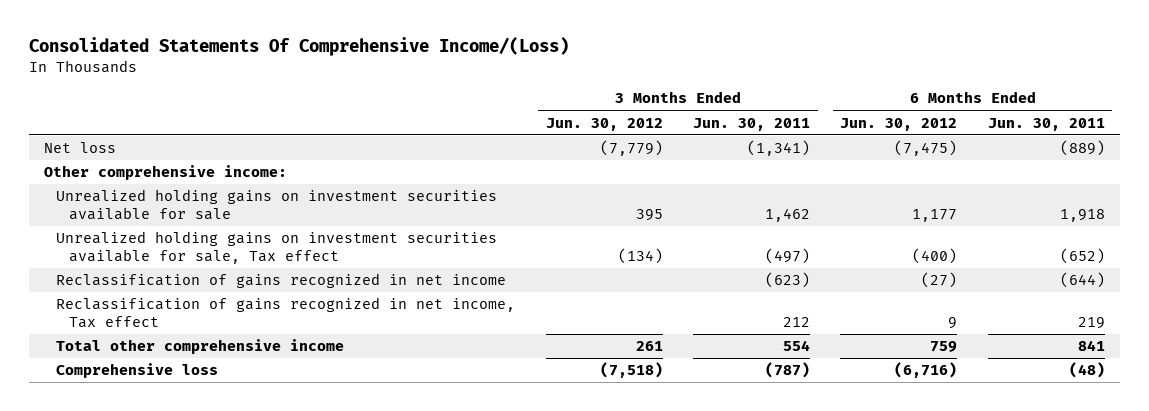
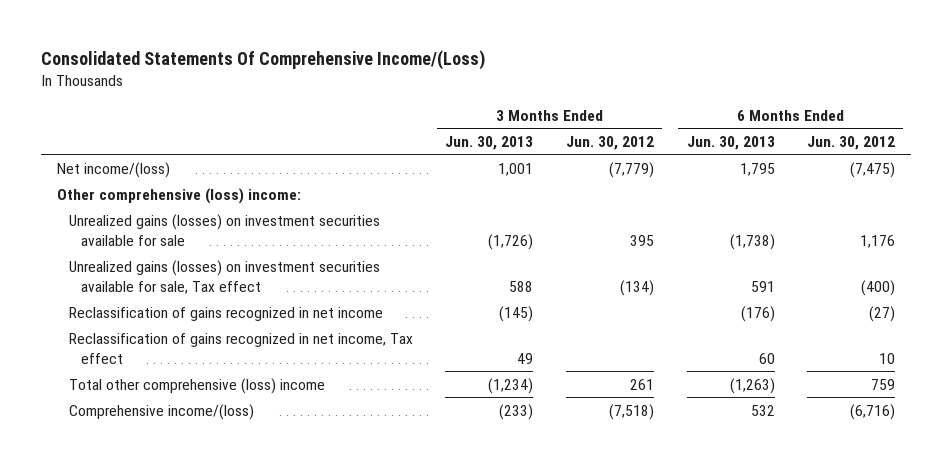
[693,117,811,131] Jun. 30, 2011 -> none
[987,117,1105,131] Jun. 30, 2011 -> none
none -> [445,135,534,150] Jun. 30, 2013
none -> [686,135,775,150] Jun. 30, 2013
[44,142,117,154] Net loss -> [56,161,170,178] Net income/(loss)
[44,165,288,181] Other comprehensive income: -> [56,187,301,204] Other comprehensive (loss) income:
[56,189,498,220] Unrealized holding gains on investment securities available for sale -> [68,213,380,246] Unrealized gains (losses) on investment securities available for sale
[912,208,958,222] 1,177 -> [860,234,896,248] 1,176
[56,231,498,264] Unrealized holding gains on investment securities available for sale, Tax effect -> [68,259,380,294] Unrealized gains (losses) on investment securities available for sale, Tax effect
[948,316,958,329] 9 -> [879,352,896,364] 10
[56,339,345,355] Total other comprehensive income -> [68,377,325,394] Total other comprehensive (loss) income
[56,363,219,379] Comprehensive loss -> [68,403,254,420] Comprehensive income/(loss)

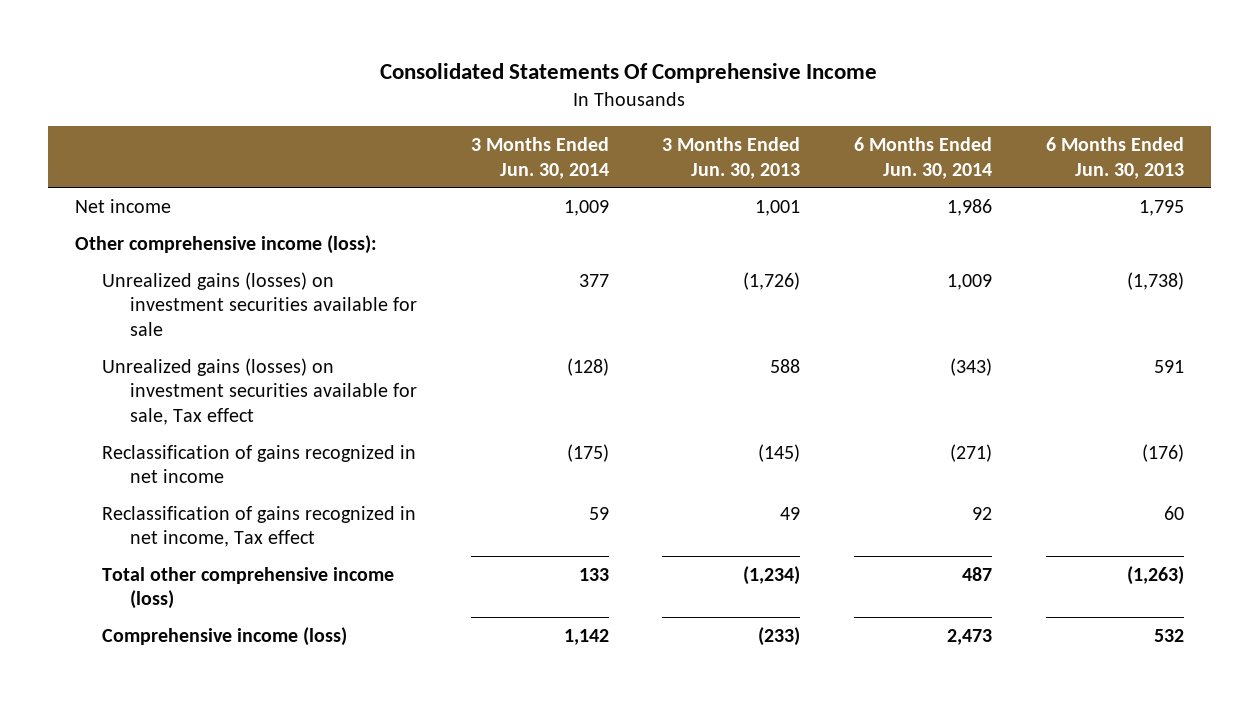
[40,50,485,71] Consolidated Statements Of Comprehensive Income/(Loss) -> [380,62,878,83] Consolidated Statements Of Comprehensive Income
[565,135,654,150] Jun. 30, 2012 -> none
[807,135,896,150] Jun. 30, 2012 -> none
none -> [470,137,609,179] 3 Months Ended Jun. 30, 2014
none -> [854,137,993,179] 6 Months Ended Jun. 30, 2014
[56,161,170,178] Net income/(loss) -> [74,198,171,213] Net income
[56,187,301,204] Other comprehensive (loss) income: -> [74,234,377,254] Other comprehensive income (loss):
[68,377,325,394] Total other comprehensive (loss) income -> [102,566,395,610] Total other comprehensive income (loss)
[68,403,254,420] Comprehensive income/(loss) -> [102,626,348,646] Comprehensive income (loss)

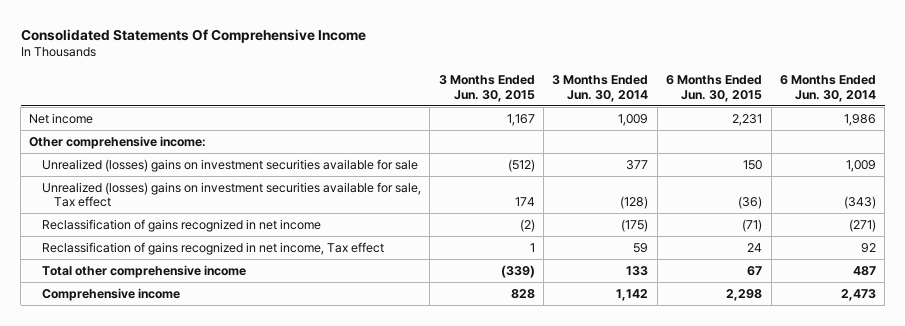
[662,137,801,179] 3 Months Ended Jun. 30, 2013 -> none
[1045,137,1184,179] 6 Months Ended Jun. 30, 2013 -> none
none -> [438,75,535,102] 3 Months Ended Jun. 30, 2015
none -> [666,75,763,102] 6 Months Ended Jun. 30, 2015
[74,234,377,254] Other comprehensive income (loss): -> [29,135,207,149] Other comprehensive income:
[102,271,417,336] Unrealized gains (losses) on investment securities available for sale -> [41,158,418,172] Unrealized (losses) gains on investment securities available for sale
[102,357,417,425] Unrealized gains (losses) on investment securities available for sale, Tax effect -> [41,181,421,208] Unrealized (losses) gains on investment securities available for sale, Tax effect
[102,566,395,610] Total other comprehensive income (loss) -> [41,264,246,278] Total other comprehensive income
[102,626,348,646] Comprehensive income (loss) -> [41,287,180,301] Comprehensive income

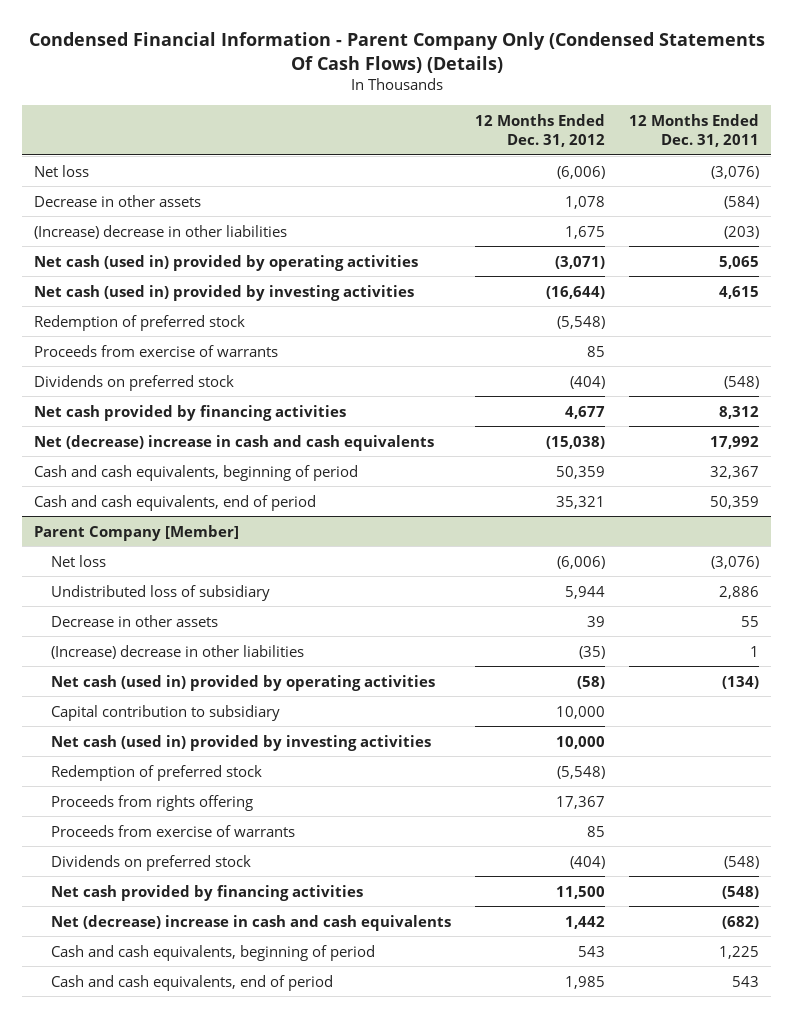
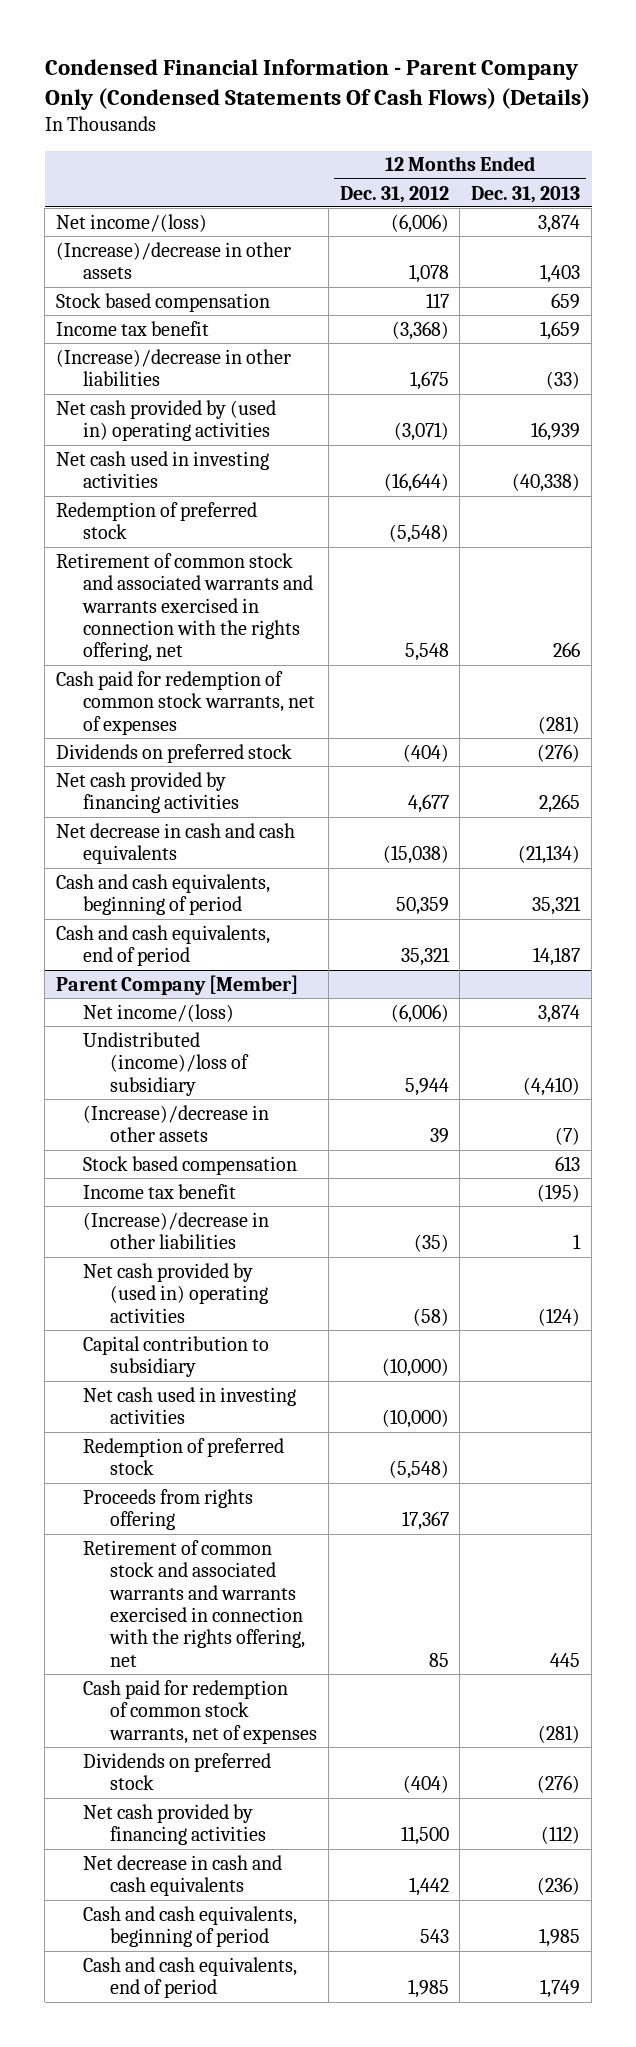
[629,113,760,148] 12 Months Ended Dec. 31, 2011 -> none
none -> [471,185,581,203] Dec. 31, 2013
[34,164,90,177] Net loss -> [56,213,208,232] Net income/(loss)
[34,194,202,207] Decrease in other assets -> [56,241,292,280] (Increase)/decrease in other assets
none -> [56,292,271,312] Stock based compensation
none -> [56,320,210,336] Income tax benefit
[34,224,288,239] (Increase) decrease in other liabilities -> [56,348,292,387] (Increase)/decrease in other liabilities
[34,254,419,271] Net cash (used in) provided by operating activities -> [56,399,277,442] Net cash provided by (used in) operating activities
[34,284,415,301] Net cash (used in) provided by investing activities -> [56,450,270,489] Net cash used in investing activities
[34,344,279,357] Proceeds from exercise of warrants -> none
none -> [56,552,314,662] Retirement of common stock and associated warrants and warrants exercised in connection with the rights offering, net
none -> [56,670,316,735] Cash paid for redemption of common stock warrants, net of expenses
[34,434,435,451] Net (decrease) increase in cash and cash equivalents -> [56,822,296,865] Net decrease in cash and cash equivalents
[50,554,106,567] Net loss -> [83,1003,235,1022] Net income/(loss)
[50,584,270,601] Undistributed loss of subsidiary -> [83,1031,250,1096] Undistributed (income)/loss of subsidiary
[50,614,218,627] Decrease in other assets -> [83,1104,270,1143] (Increase)/decrease in other assets
none -> [83,1155,298,1175] Stock based compensation
none -> [83,1183,237,1199] Income tax benefit
[50,644,304,659] (Increase) decrease in other liabilities -> [83,1211,270,1250] (Increase)/decrease in other liabilities
[50,674,435,691] Net cash (used in) provided by operating activities -> [83,1262,269,1323] Net cash provided by (used in) operating activities
[555,705,605,719] 10,000 -> [381,1358,449,1378] (10,000)
[50,734,431,751] Net cash (used in) provided by investing activities -> [83,1386,297,1425] Net cash used in investing activities
[555,735,605,749] 10,000 -> [381,1409,449,1429] (10,000)
[50,824,295,837] Proceeds from exercise of warrants -> none
none -> [83,1539,306,1667] Retirement of common stock and associated warrants and warrants exercised in connection with the rights offering, net
none -> [83,1679,318,1744] Cash paid for redemption of common stock warrants, net of expenses
[50,914,451,931] Net (decrease) increase in cash and cash equivalents -> [83,1854,283,1897] Net decrease in cash and cash equivalents

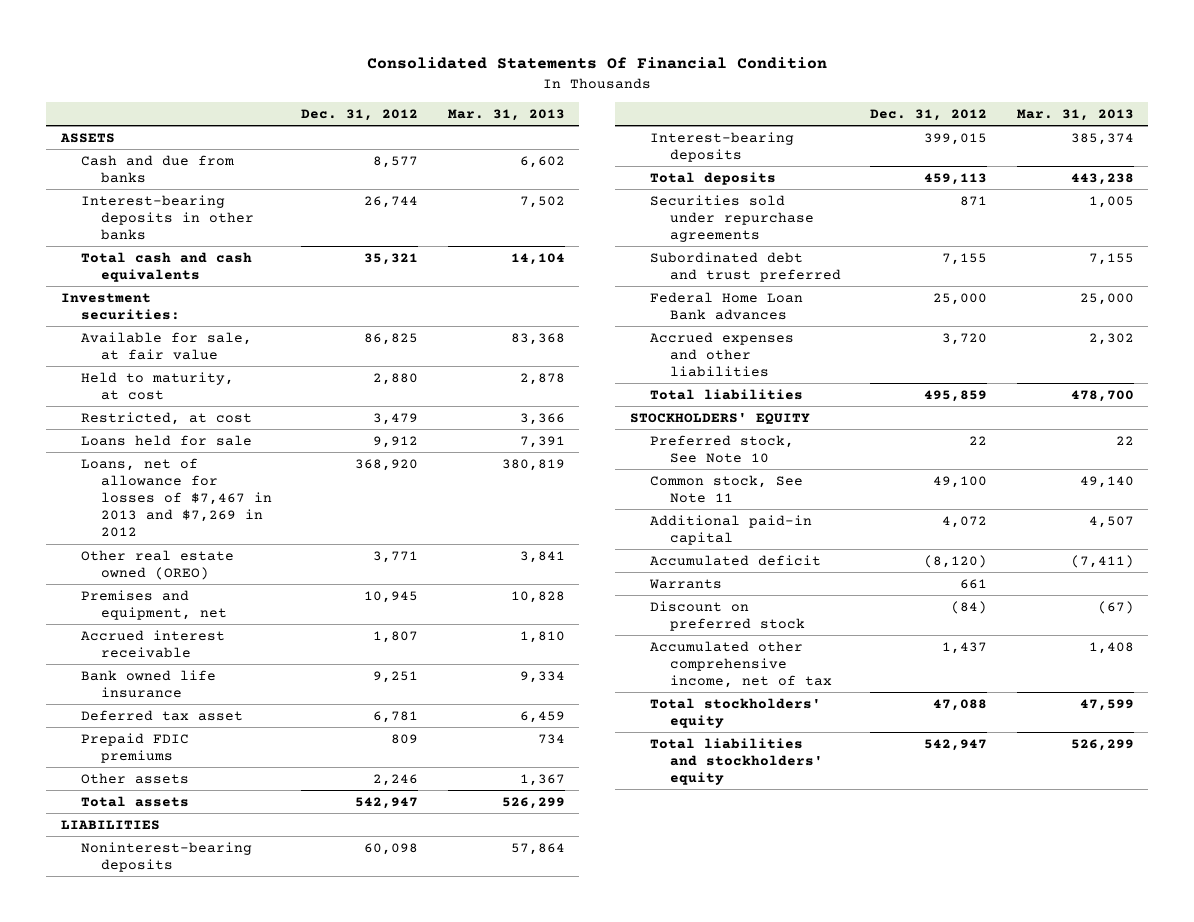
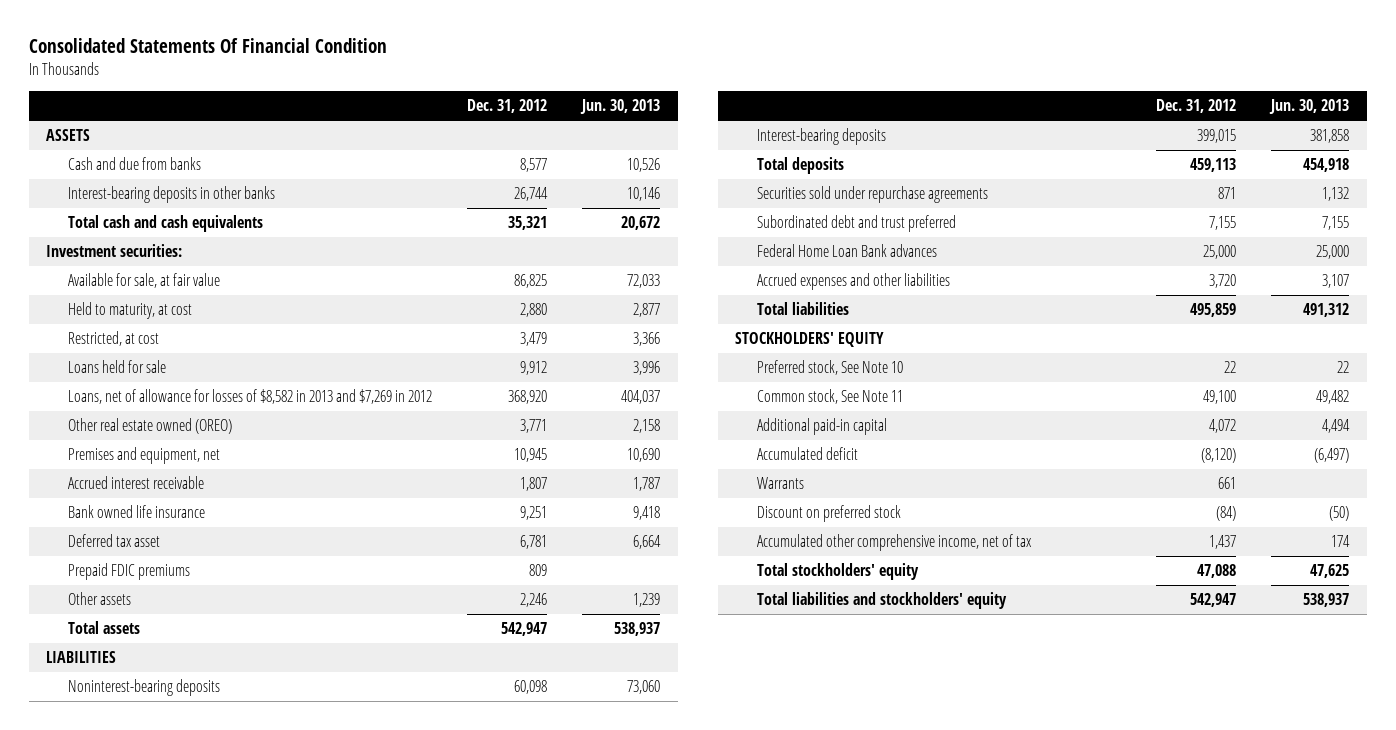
[447,108,565,121] Mar. 31, 2013 -> none
none -> [580,99,661,115] Jun. 30, 2013
[80,457,272,538] Loans, net of allowance for losses of $7,467 in 2013 and $7,269 in 2012 -> [67,389,432,405] Loans, net of allowance for losses of $8,582 in 2013 and $7,269 in 2012

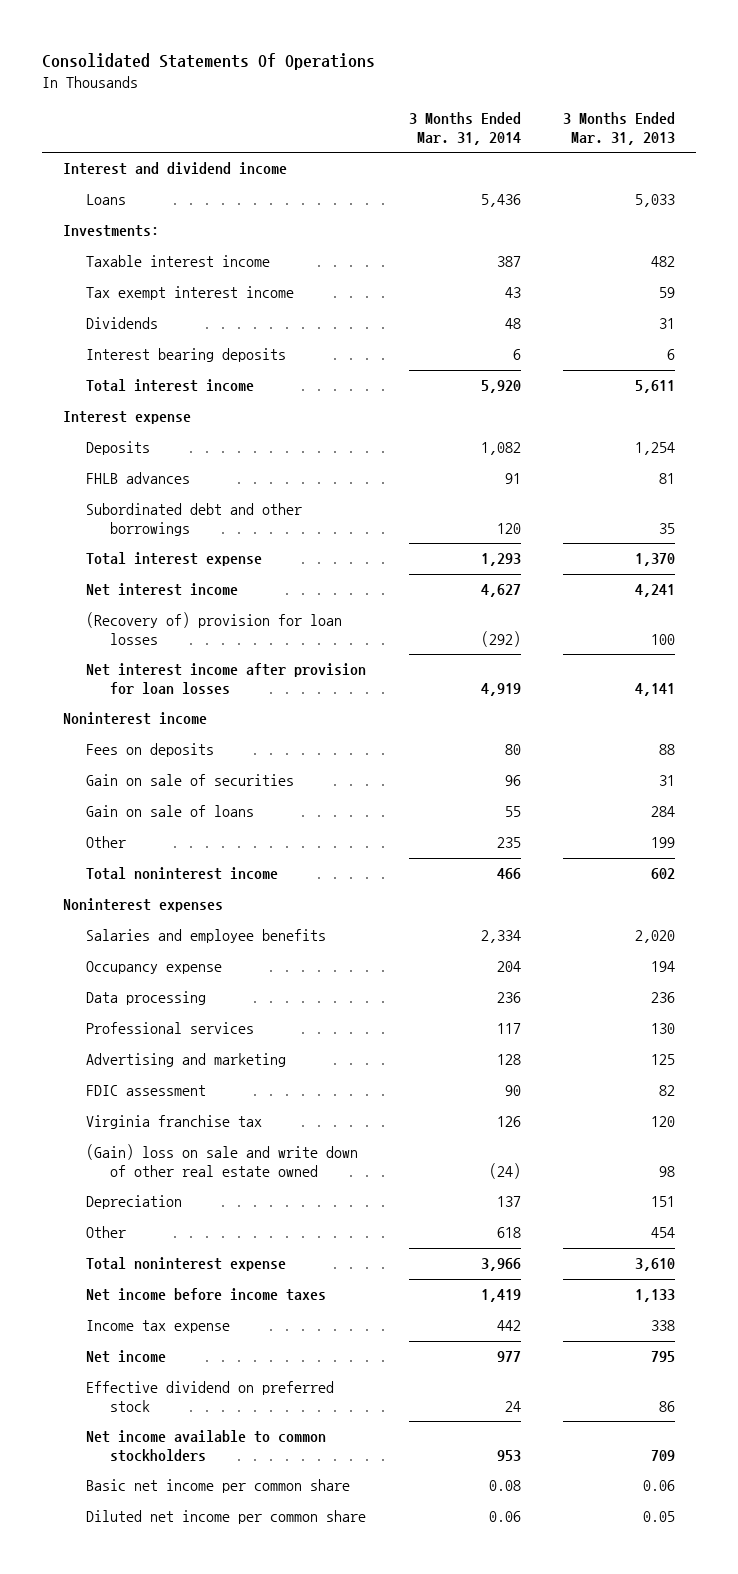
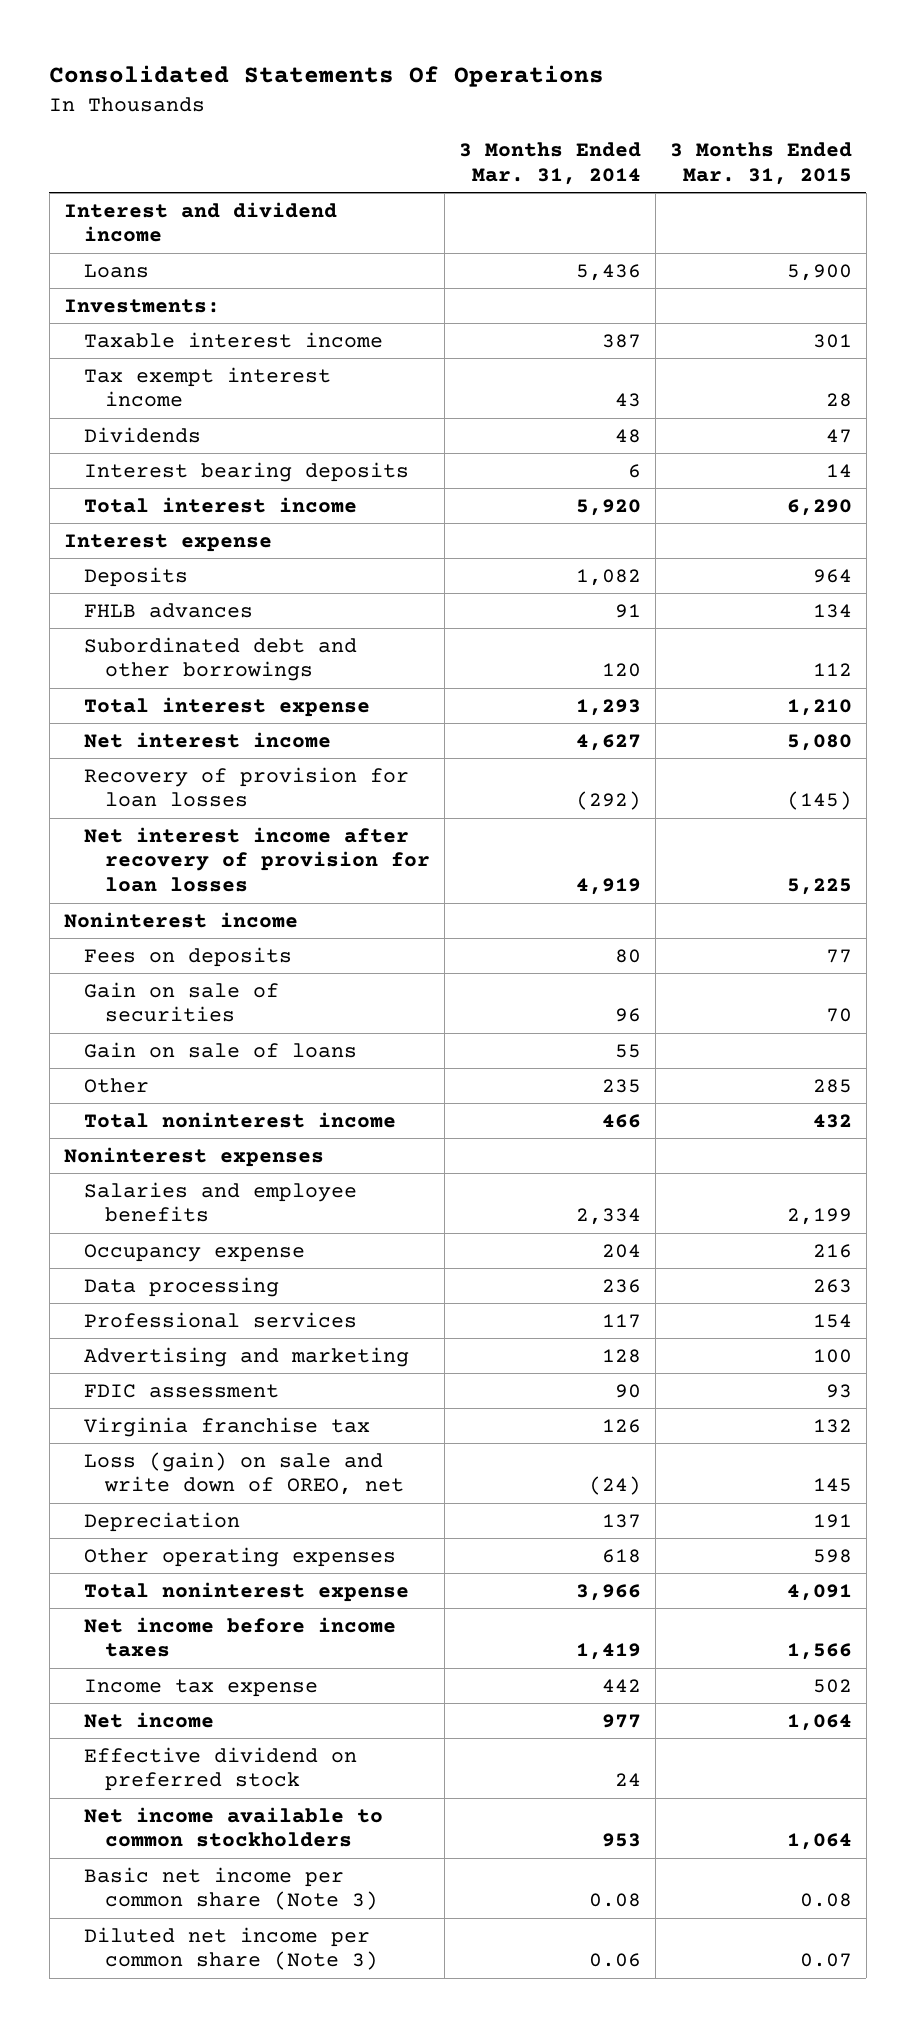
[562,112,675,146] 3 Months Ended Mar. 31, 2013 -> none
none -> [669,141,852,185] 3 Months Ended Mar. 31, 2015
[86,612,343,645] (Recovery of) provision for loan losses -> [84,766,410,808] Recovery of provision for loan losses
[86,663,367,694] Net interest income after provision for loan losses -> [84,826,430,893] Net interest income after recovery of provision for loan losses
[86,1144,359,1177] (Gain) loss on sale and write down of other real estate owned -> [84,1451,404,1496] Loss (gain) on sale and write down of OREO, net
[86,1226,127,1239] Other -> [84,1546,397,1567] Other operating expenses
[86,1479,351,1494] Basic net income per common share -> [84,1866,378,1911] Basic net income per common share (Note 3)
[86,1510,367,1525] Diluted net income per common share -> [84,1926,378,1971] Diluted net income per common share (Note 3)

